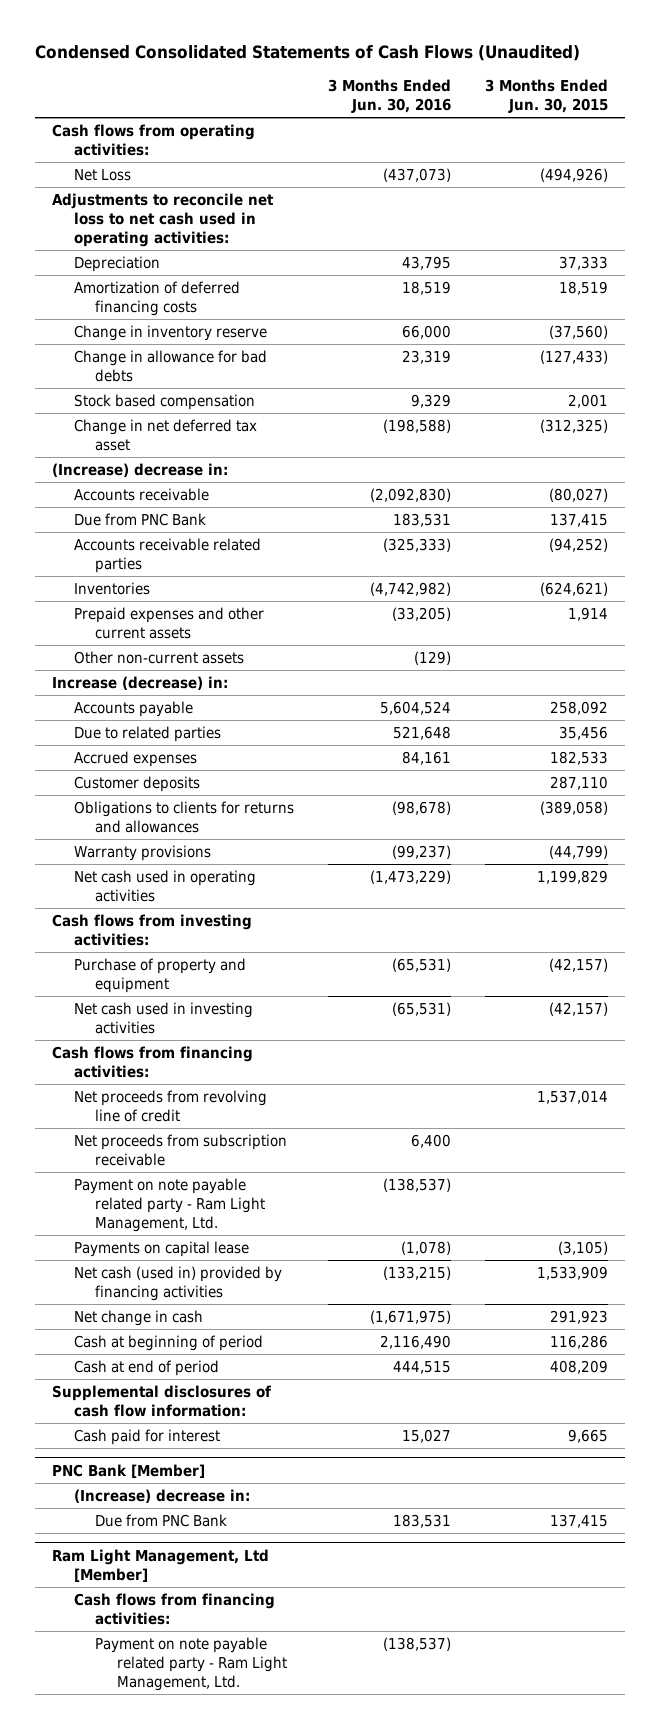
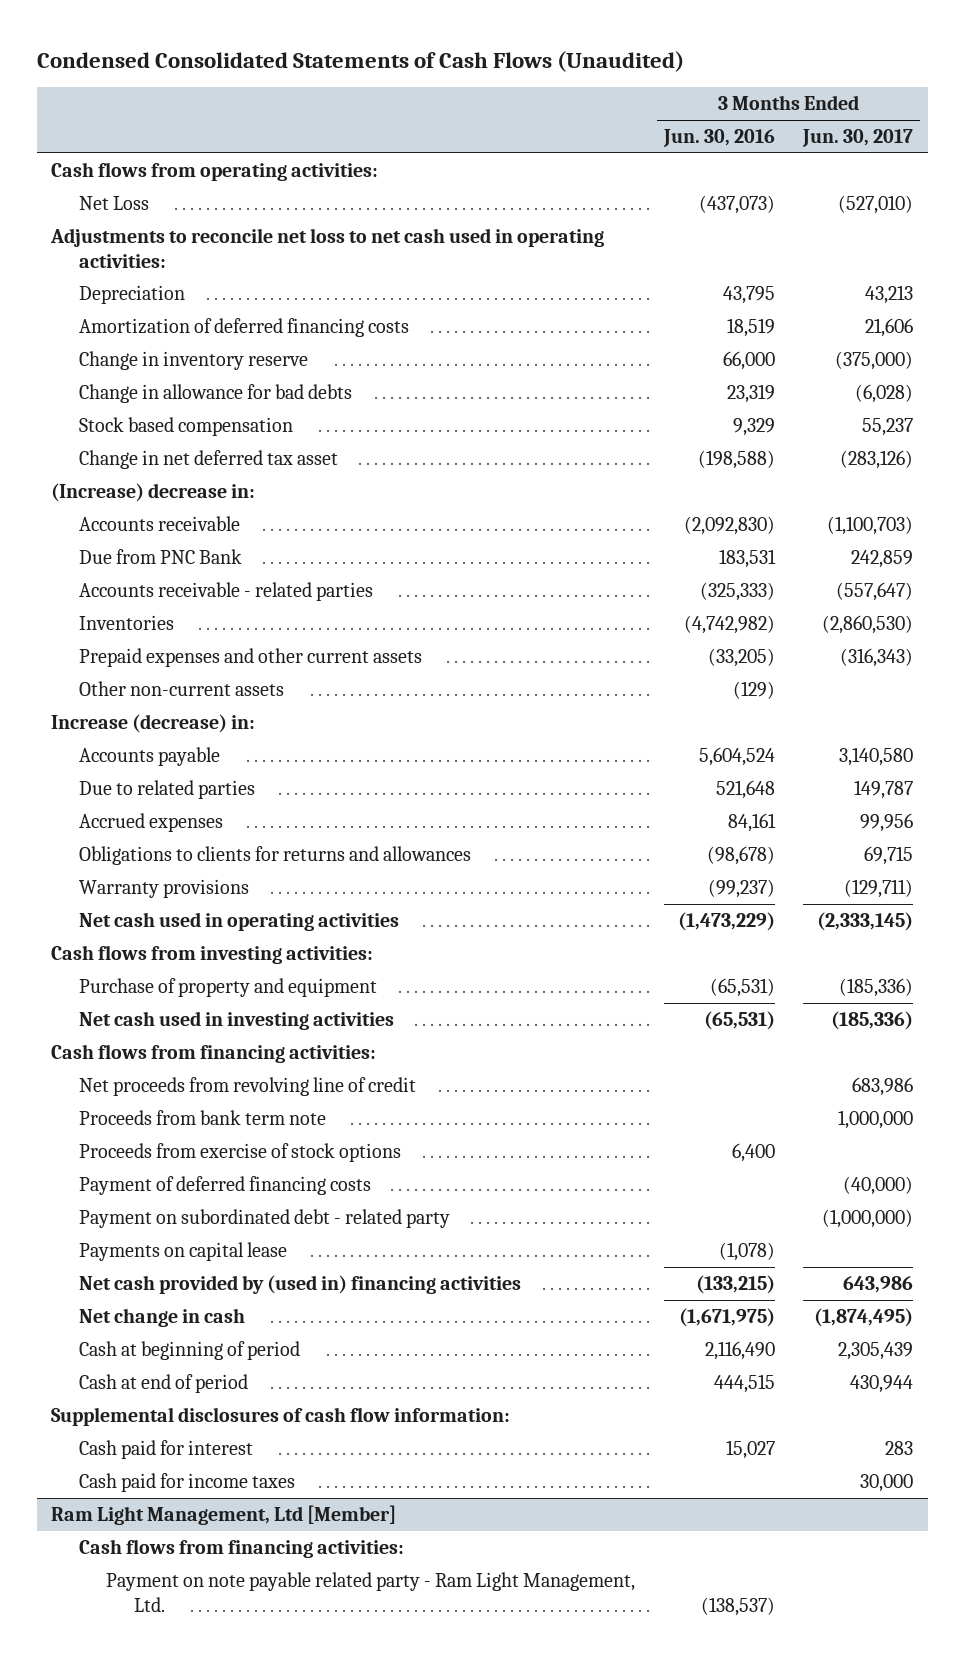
[485,78,609,113] 3 Months Ended Jun. 30, 2015 -> none
none -> [802,129,914,148] Jun. 30, 2017
[73,538,261,574] Accounts receivable related parties -> [78,582,373,602] Accounts receivable - related parties
[73,776,200,793] Customer deposits -> none
[73,1134,287,1167] Net proceeds from subscription receivable -> none
[73,1178,266,1233] Payment on note payable related party - Ram Light Management, Ltd. -> none
none -> [78,1110,326,1126] Proceeds from bank term note
none -> [78,1143,401,1163] Proceeds from exercise of stock options
none -> [78,1176,371,1196] Payment of deferred financing costs
none -> [78,1209,450,1229] Payment on subordinated debt - related party
[73,1266,282,1302] Net cash (used in) provided by financing activities -> [78,1275,521,1295] Net cash provided by (used in) financing activities
[51,1463,205,1478] PNC Bank [Member] -> none
[73,1489,250,1504] (Increase) decrease in: -> none
[95,1514,228,1528] Due from PNC Bank -> none
none -> [78,1473,295,1493] Cash paid for income taxes

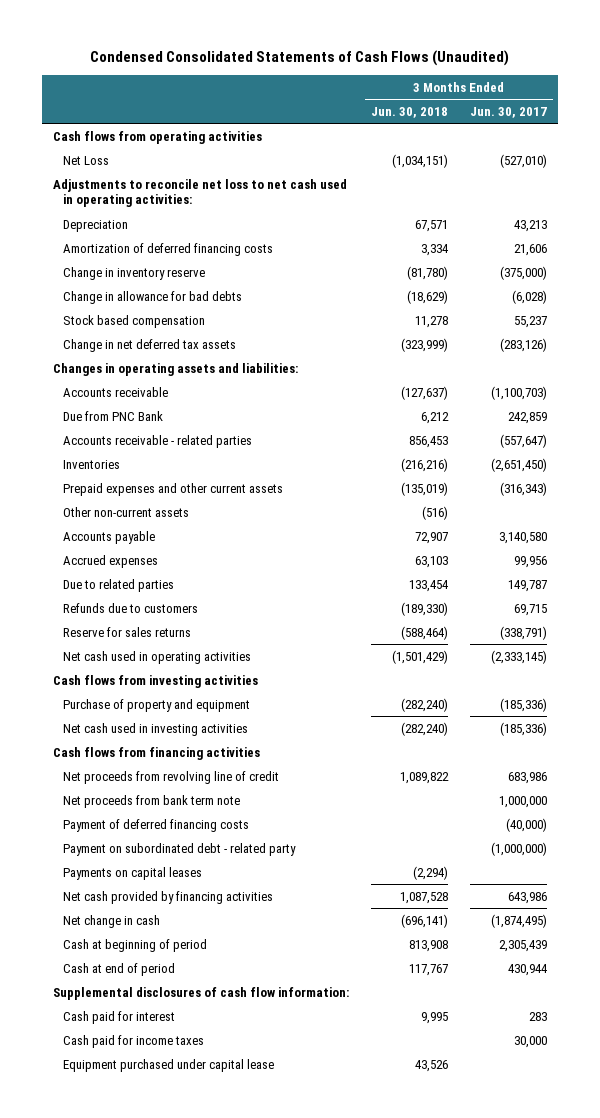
[662,129,775,148] Jun. 30, 2016 -> none
none -> [370,106,448,118] Jun. 30, 2018
[51,162,379,182] Cash flows from operating activities: -> [52,130,262,144] Cash flows from operating activities
[51,483,256,503] (Increase) decrease in: -> none
[78,450,338,470] Change in net deferred tax asset -> [63,338,237,352] Change in net deferred tax assets
none -> [52,362,298,376] Changes in operating assets and liabilities:
[822,615,914,635] (2,860,530) -> [491,457,548,472] (2,651,450)
[51,714,256,734] Increase (decrease) in: -> none
[78,879,249,899] Warranty provisions -> none
[78,780,255,800] Due to related parties -> [63,578,175,592] Due to related parties
[78,846,471,866] Obligations to clients for returns and allowances -> [63,602,199,613] Refunds due to customers
none -> [63,626,192,637] Reserve for sales returns
[51,945,374,965] Cash flows from investing activities: -> [52,674,258,688] Cash flows from investing activities
[51,1044,377,1064] Cash flows from financing activities: -> [52,746,260,760] Cash flows from financing activities
[78,1143,401,1163] Proceeds from exercise of stock options -> none
[78,1110,326,1126] Proceeds from bank term note -> [63,794,241,808] Net proceeds from bank term note
[78,1242,287,1262] Payments on capital lease -> [63,866,203,880] Payments on capital leases
[78,1275,521,1295] Net cash provided by (used in) financing activities -> [63,890,274,904] Net cash provided by financing activities
[51,1505,397,1526] Ram Light Management, Ltd [Member] -> none
[78,1539,404,1559] Cash flows from financing activities: -> none
[106,1572,636,1612] Payment on note payable related party - Ram Light Management, Ltd. -> none
none -> [63,1058,275,1072] Equipment purchased under capital lease

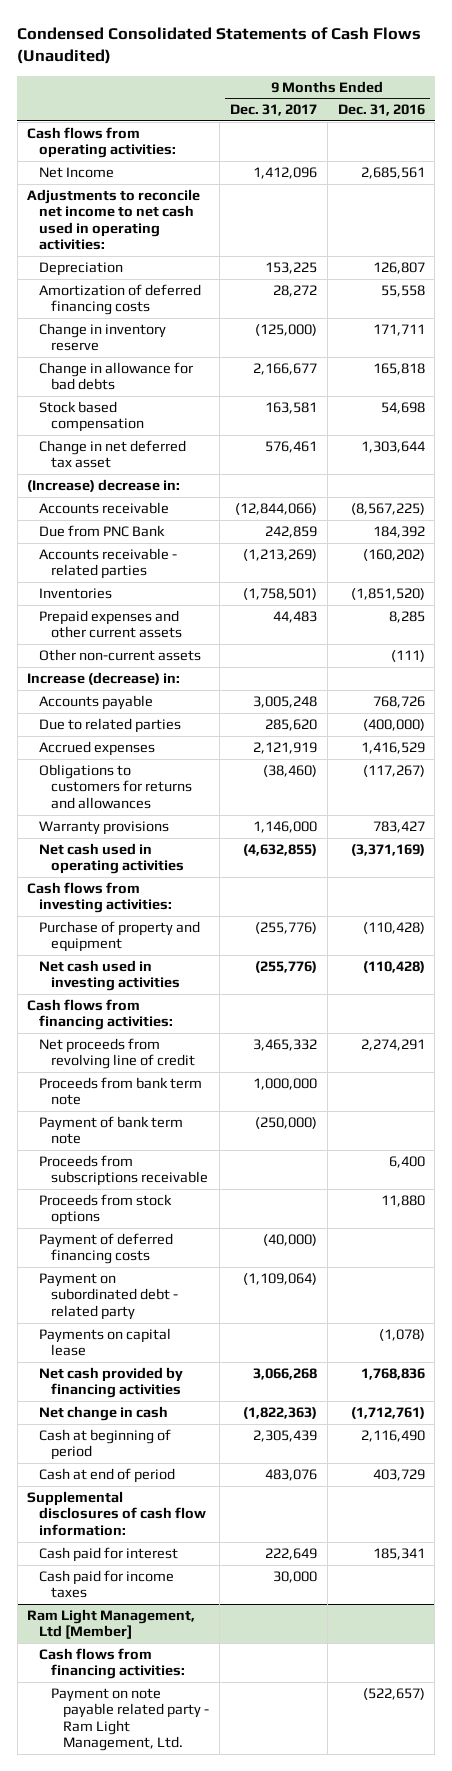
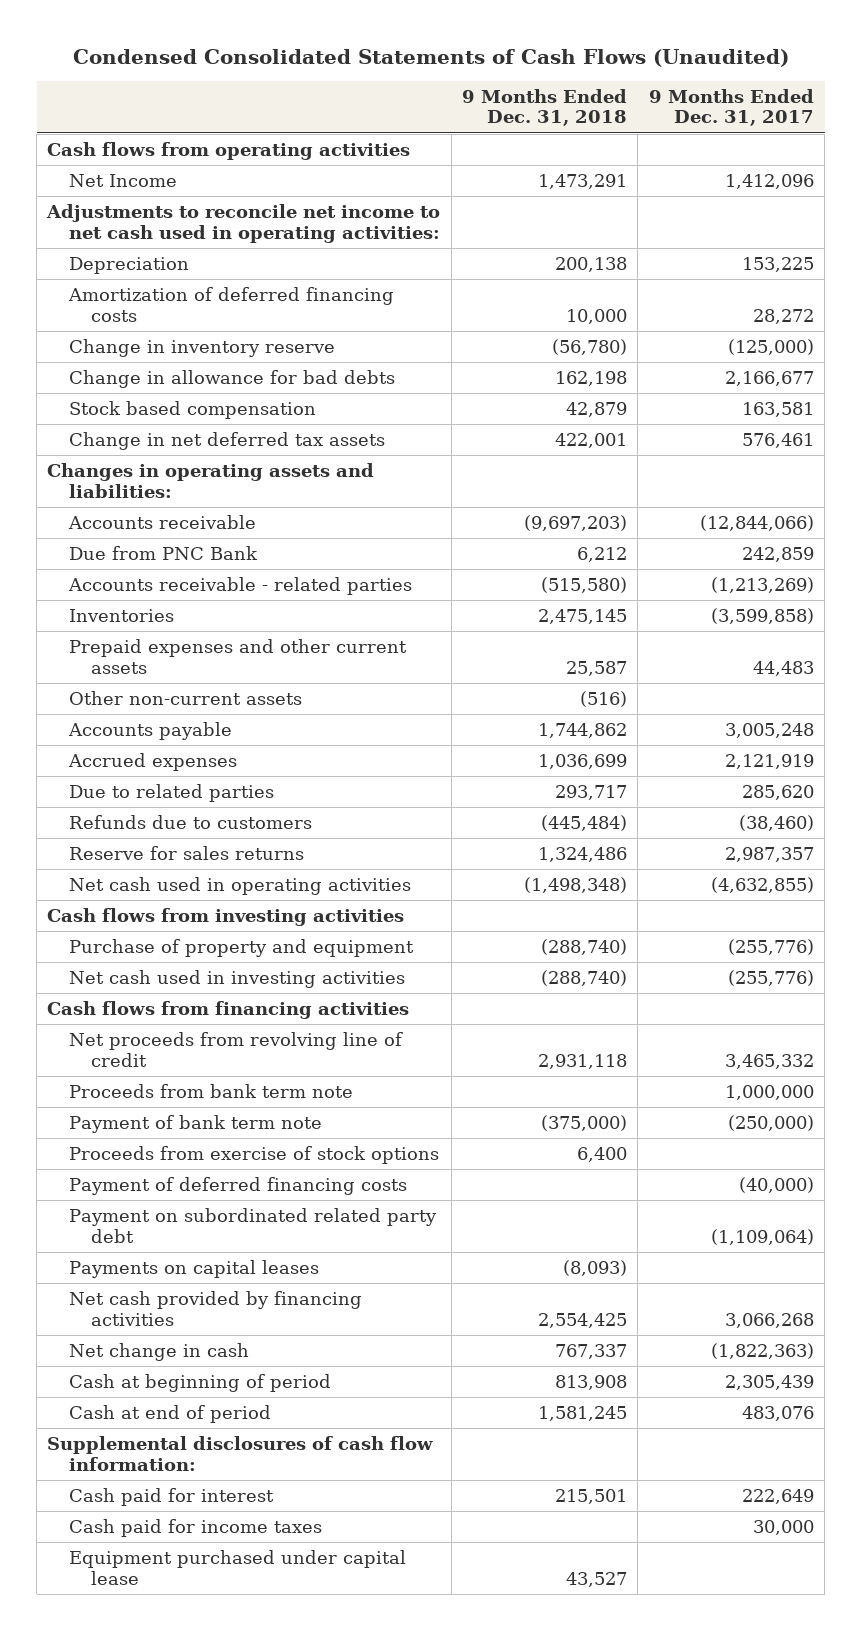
[337,104,425,117] Dec. 31, 2016 -> none
none -> [462,88,628,127] 9 Months Ended Dec. 31, 2018
[27,126,177,159] Cash flows from operating activities: -> [47,142,411,161] Cash flows from operating activities
[27,478,181,492] (Increase) decrease in: -> none
[39,439,187,469] Change in net deferred tax asset -> [69,432,386,451] Change in net deferred tax assets
none -> [47,463,375,498] Changes in operating assets and liabilities:
[243,587,318,600] (1,758,501) -> [710,608,814,625] (3,599,858)
[27,671,181,685] Increase (decrease) in: -> none
[39,820,170,835] Warranty provisions -> none
[39,717,182,733] Due to related parties -> [69,784,275,803] Due to related parties
[39,763,193,809] Obligations to customers for returns and allowances -> [69,815,313,830] Refunds due to customers
none -> [69,846,305,861] Reserve for sales returns
[27,881,173,914] Cash flows from investing activities: -> [47,908,405,927] Cash flows from investing activities
[27,998,174,1031] Cash flows from financing activities: -> [47,1001,410,1020] Cash flows from financing activities
[39,1154,209,1187] Proceeds from subscriptions receivable -> none
[39,1193,173,1226] Proceeds from stock options -> [69,1146,440,1165] Proceeds from exercise of stock options
[39,1272,179,1320] Payment on subordinated debt - related party -> [69,1208,438,1243] Payment on subordinated related party debt
[39,1327,172,1357] Payments on capital lease -> [69,1260,320,1279] Payments on capital leases
[27,1608,196,1640] Ram Light Management, Ltd [Member] -> none
[39,1647,186,1680] Cash flows from financing activities: -> none
[51,1687,210,1752] Payment on note payable related party - Ram Light Management, Ltd. -> none
none -> [69,1550,407,1585] Equipment purchased under capital lease

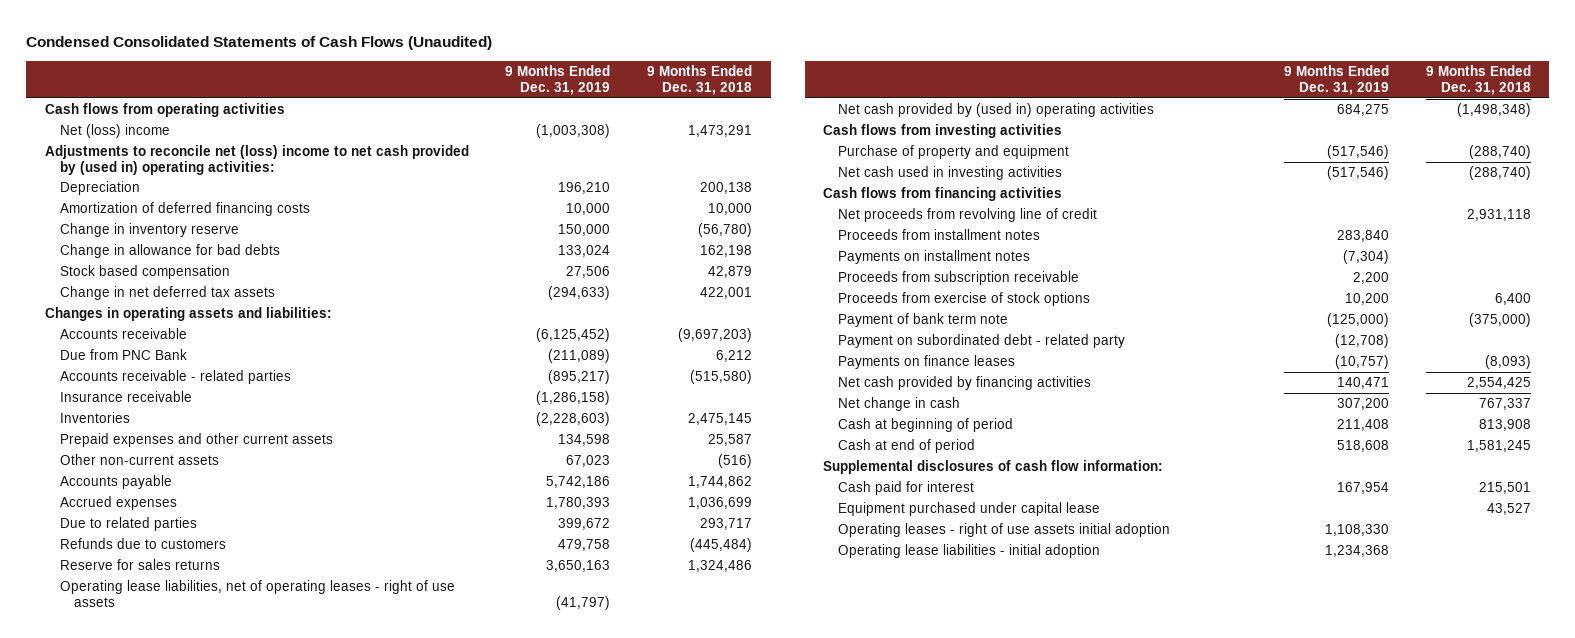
[648,88,814,127] 9 Months Ended Dec. 31, 2017 -> none
none -> [505,65,611,95] 9 Months Ended Dec. 31, 2019
[69,174,178,188] Net Income -> [59,124,170,139] Net (loss) income
[46,204,441,243] Adjustments to reconcile net income to net cash used in operating activities: -> [44,145,469,175] Adjustments to reconcile net (loss) income to net cash provided by (used in) operating activities:
none -> [59,391,192,403] Insurance receivable
none -> [59,580,455,607] Operating lease liabilities, net of operating leases - right of use assets
[69,877,412,896] Net cash used in operating activities -> [837,103,1154,118] Net cash provided by (used in) operating activities
[69,1084,354,1099] Proceeds from bank term note -> none
none -> [837,229,1040,241] Proceeds from installment notes
none -> [837,250,1030,265] Payments on installment notes
none -> [837,271,1079,286] Proceeds from subscription receivable
[69,1177,408,1196] Payment of deferred financing costs -> none
[69,1115,323,1134] Payment of bank term note -> [837,313,1008,328] Payment of bank term note
[69,1208,438,1243] Payment on subordinated related party debt -> [837,334,1125,349] Payment on subordinated debt - related party
[69,1260,320,1279] Payments on capital leases -> [837,355,1015,370] Payments on finance leases
[69,1519,323,1538] Cash paid for income taxes -> none
none -> [837,523,1170,538] Operating leases - right of use assets initial adoption
none -> [837,544,1100,559] Operating lease liabilities - initial adoption

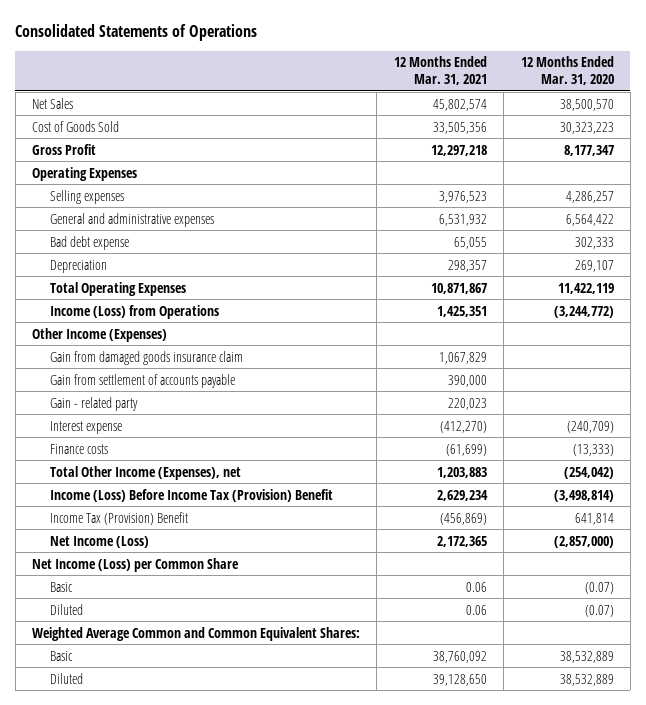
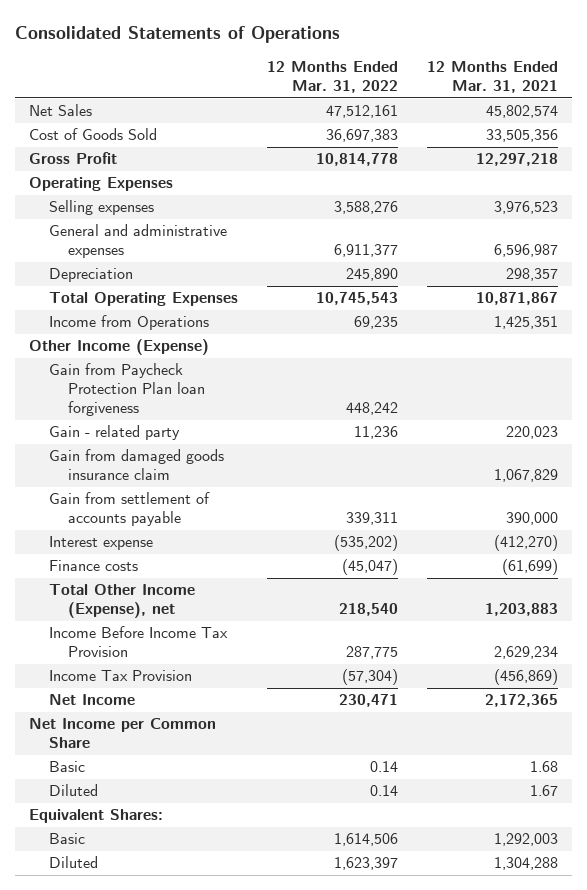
[520,56,614,85] 12 Months Ended Mar. 31, 2020 -> none
none -> [266,61,398,94] 12 Months Ended Mar. 31, 2022
[50,235,130,250] Bad debt expense -> none
[438,213,487,226] 6,531,932 -> [493,244,558,258] 6,596,987
[50,304,220,319] Income (Loss) from Operations -> [48,315,209,331] Income from Operations
[32,327,168,342] Other Income (Expenses) -> [29,339,210,356] Other Income (Expense)
none -> [48,363,206,417] Gain from Paycheck Protection Plan loan forgiveness
[50,396,139,411] Gain - related party -> [48,425,180,441] Gain - related party
[32,626,361,641] Weighted Average Common and Common Equivalent Shares: -> none
[50,465,242,480] Total Other Income (Expenses), net -> [48,584,195,619] Total Other Income (Expense), net
[50,488,334,502] Income (Loss) Before Income Tax (Provision) Benefit -> [48,626,228,658] Income Before Income Tax Provision
[50,511,189,525] Income Tax (Provision) Benefit -> [48,670,192,682] Income Tax Provision
[50,535,150,548] Net Income (Loss) -> [48,694,135,706] Net Income
[32,557,240,572] Net Income (Loss) per Common Share -> [29,718,217,749] Net Income per Common Share
[465,581,487,592] 0.06 -> [529,761,558,773] 1.68
[465,604,487,615] 0.06 -> [529,785,558,797] 1.67
none -> [29,809,164,824] Equivalent Shares:
[432,650,487,663] 38,760,092 -> [493,833,558,847] 1,292,003
[432,673,487,686] 39,128,650 -> [493,857,558,871] 1,304,288

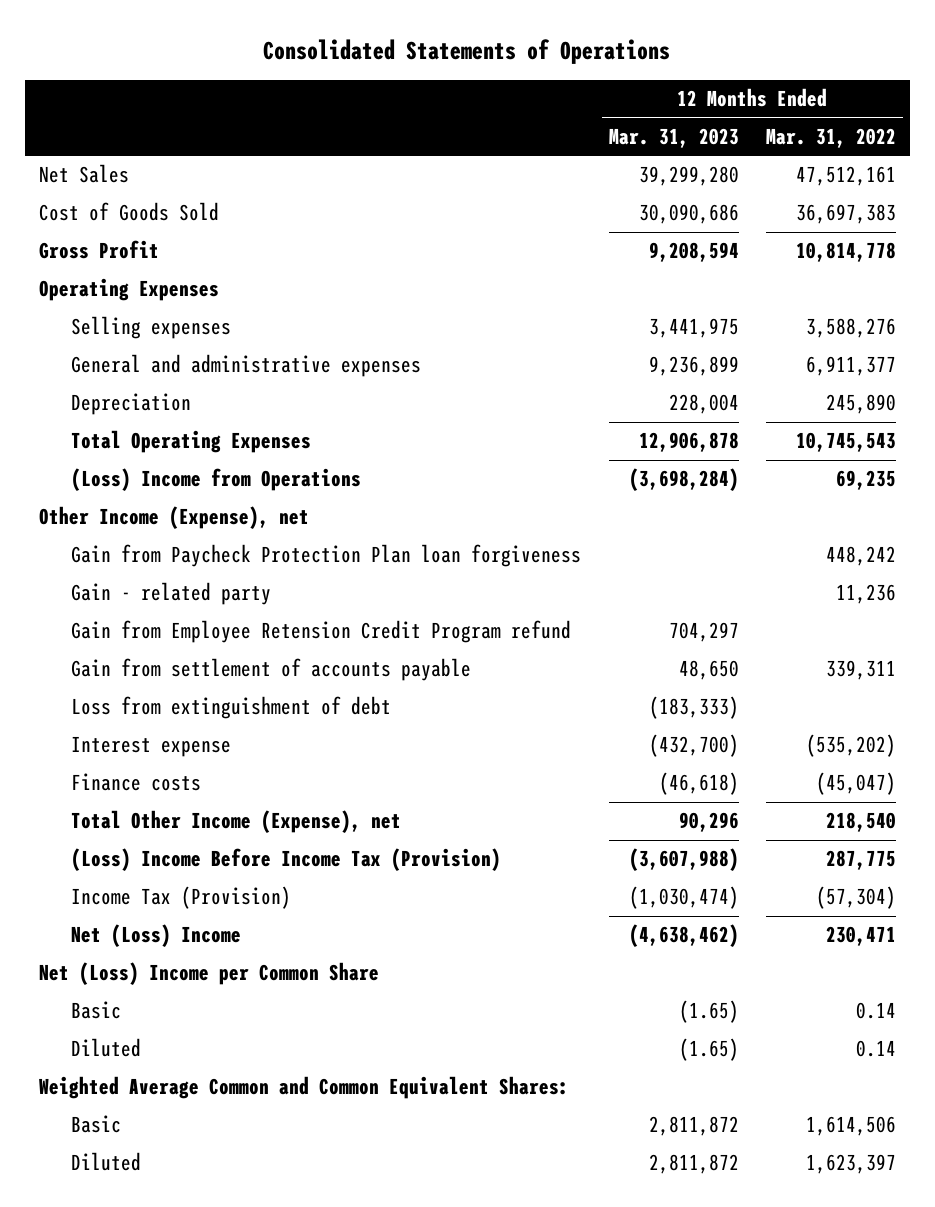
[426,61,558,94] 12 Months Ended Mar. 31, 2021 -> none
none -> [608,128,739,149] Mar. 31, 2023
[48,315,209,331] Income from Operations -> [71,468,362,492] (Loss) Income from Operations
[29,339,210,356] Other Income (Expense) -> [39,506,310,530] Other Income (Expense), net
[48,449,224,481] Gain from damaged goods insurance claim -> none
none -> [71,620,572,644] Gain from Employee Retension Credit Program refund
none -> [71,696,392,720] Loss from extinguishment of debt
[48,626,228,658] Income Before Income Tax Provision -> [71,848,502,872] (Loss) Income Before Income Tax (Provision)
[48,670,192,682] Income Tax Provision -> [71,886,292,910] Income Tax (Provision)
[48,694,135,706] Net Income -> [71,924,242,948] Net (Loss) Income
[29,718,217,749] Net Income per Common Share -> [39,962,380,986] Net (Loss) Income per Common Share
[29,809,164,824] Equivalent Shares: -> [39,1076,570,1100] Weighted Average Common and Common Equivalent Shares:

